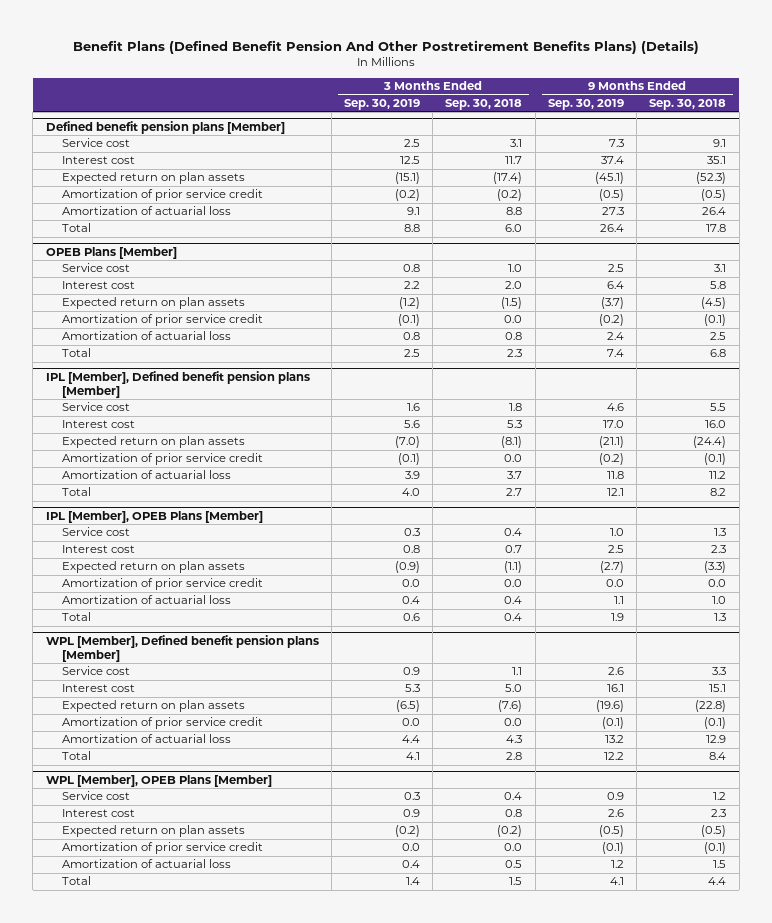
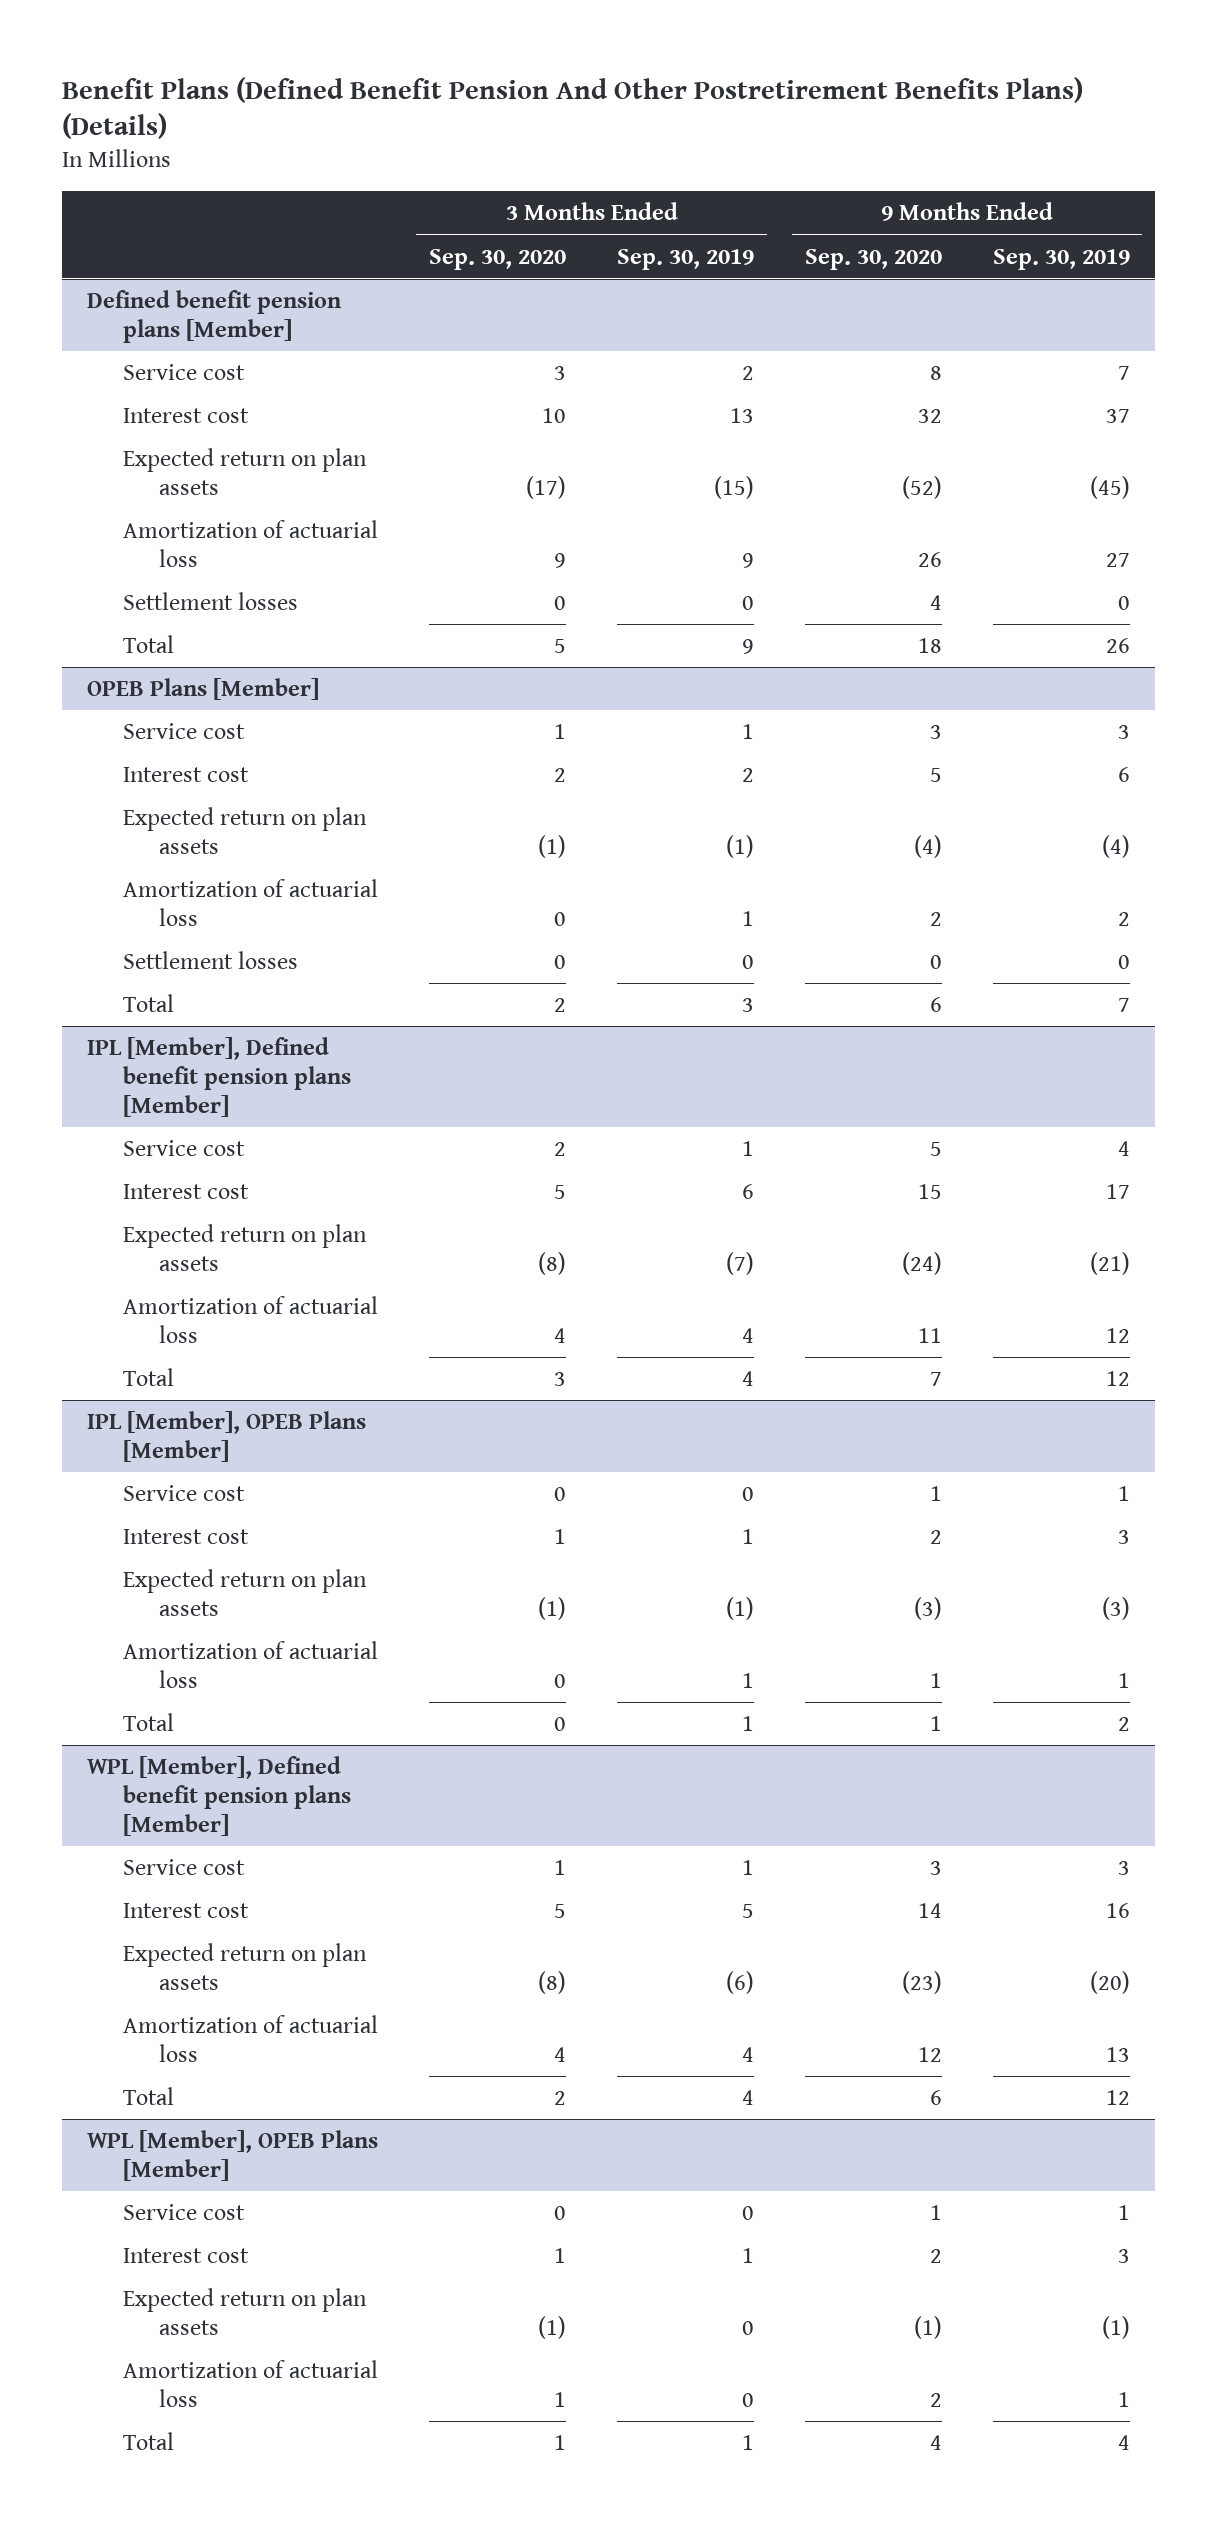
[445,98,523,110] Sep. 30, 2018 -> none
[649,98,727,110] Sep. 30, 2018 -> none
none -> [429,248,567,270] Sep. 30, 2020
none -> [804,248,942,270] Sep. 30, 2020
[61,189,263,202] Amortization of prior service credit -> none
[404,139,421,148] 2.5 -> [742,366,755,381] 2
[608,139,624,148] 7.3 -> [1117,366,1130,381] 7
[400,156,421,165] 12.5 -> [730,408,755,424] 13
[600,156,624,165] 37.4 -> [1105,409,1130,424] 37
[395,172,421,185] (15.1) -> [714,475,755,499] (15)
[594,172,624,185] (45.1) -> [1089,475,1130,499] (45)
[407,207,421,216] 9.1 -> [742,552,755,568] 9
[601,207,624,216] 27.3 -> [1105,552,1130,567] 27
none -> [122,592,298,611] Settlement losses
[404,224,421,233] 8.8 -> [742,639,755,655] 9
[599,224,624,233] 26.4 -> [1105,638,1130,654] 26
[61,314,263,327] Amortization of prior service credit -> none
[403,264,421,273] 0.8 -> [742,724,755,740] 1
[607,264,624,273] 2.5 -> [1117,725,1130,740] 3
[404,281,421,290] 2.2 -> [742,768,755,783] 2
[606,281,624,290] 6.4 -> [1117,767,1130,783] 6
[399,297,421,310] (1.2) -> [726,834,755,858] (1)
[600,297,624,310] (3.7) -> [1101,834,1130,858] (4)
[403,332,421,341] 0.8 -> [742,910,755,926] 1
[606,332,624,341] 2.4 -> [1117,911,1130,926] 2
none -> [122,951,298,970] Settlement losses
[404,349,421,358] 2.5 -> [742,998,755,1013] 3
[606,349,624,358] 7.4 -> [1117,998,1130,1013] 7
[61,453,263,466] Amortization of prior service credit -> none
[407,403,421,412] 1.6 -> [742,1141,755,1157] 1
[606,403,624,412] 4.6 -> [1117,1141,1130,1157] 4
[404,420,421,429] 5.6 -> [742,1184,755,1200] 6
[602,420,624,429] 17.0 -> [1105,1184,1130,1200] 17
[395,436,421,449] (7.0) -> [726,1251,755,1275] (7)
[598,436,624,449] (21.1) -> [1089,1251,1130,1275] (21)
[405,471,421,480] 3.9 -> [742,1327,755,1343] 4
[606,471,624,480] 11.8 -> [1105,1327,1130,1343] 12
[402,488,421,497] 4.0 -> [742,1371,755,1387] 4
[606,488,624,497] 12.1 -> [1105,1371,1130,1387] 12
[61,578,263,591] Amortization of prior service credit -> none
[404,528,421,537] 0.3 -> [742,1487,755,1502] 0
[609,528,624,537] 1.0 -> [1117,1486,1130,1502] 1
[403,545,421,554] 0.8 -> [742,1529,755,1545] 1
[607,545,624,554] 2.5 -> [1117,1530,1130,1545] 3
[395,561,421,574] (0.9) -> [726,1596,755,1620] (1)
[599,561,624,574] (2.7) -> [1101,1596,1130,1620] (3)
[402,596,421,605] 0.4 -> [742,1672,755,1688] 1
[613,596,624,605] 1.1 -> [1117,1672,1130,1688] 1
[403,613,421,622] 0.6 -> [742,1716,755,1732] 1
[610,613,624,622] 1.9 -> [1117,1717,1130,1732] 2
[61,717,263,730] Amortization of prior service credit -> none
[403,667,421,676] 0.9 -> [742,1860,755,1876] 1
[607,667,624,676] 2.6 -> [1117,1861,1130,1876] 3
[405,684,421,693] 5.3 -> [742,1904,755,1919] 5
[606,684,624,693] 16.1 -> [1105,1903,1130,1919] 16
[396,700,421,713] (6.5) -> [726,1970,755,1994] (6)
[595,700,624,713] (19.6) -> [1089,1970,1130,1994] (20)
[402,735,421,744] 4.4 -> [742,2046,755,2062] 4
[604,735,624,744] 13.2 -> [1105,2046,1130,2062] 13
[406,752,421,761] 4.1 -> [742,2090,755,2106] 4
[603,752,624,761] 12.2 -> [1105,2090,1130,2106] 12
[61,842,263,855] Amortization of prior service credit -> none
[404,792,421,801] 0.3 -> [742,2206,755,2221] 0
[606,792,624,801] 0.9 -> [1117,2205,1130,2221] 1
[403,809,421,818] 0.9 -> [742,2248,755,2264] 1
[607,809,624,818] 2.6 -> [1117,2249,1130,2264] 3
[395,825,421,838] (0.2) -> [742,2320,755,2335] 0
[598,825,624,838] (0.5) -> [1101,2315,1130,2339] (1)
[402,860,421,869] 0.4 -> [742,2392,755,2407] 0
[610,860,624,869] 1.2 -> [1117,2391,1130,2407] 1
[406,877,421,886] 1.4 -> [742,2435,755,2451] 1
[609,877,624,886] 4.1 -> [1117,2435,1130,2451] 4

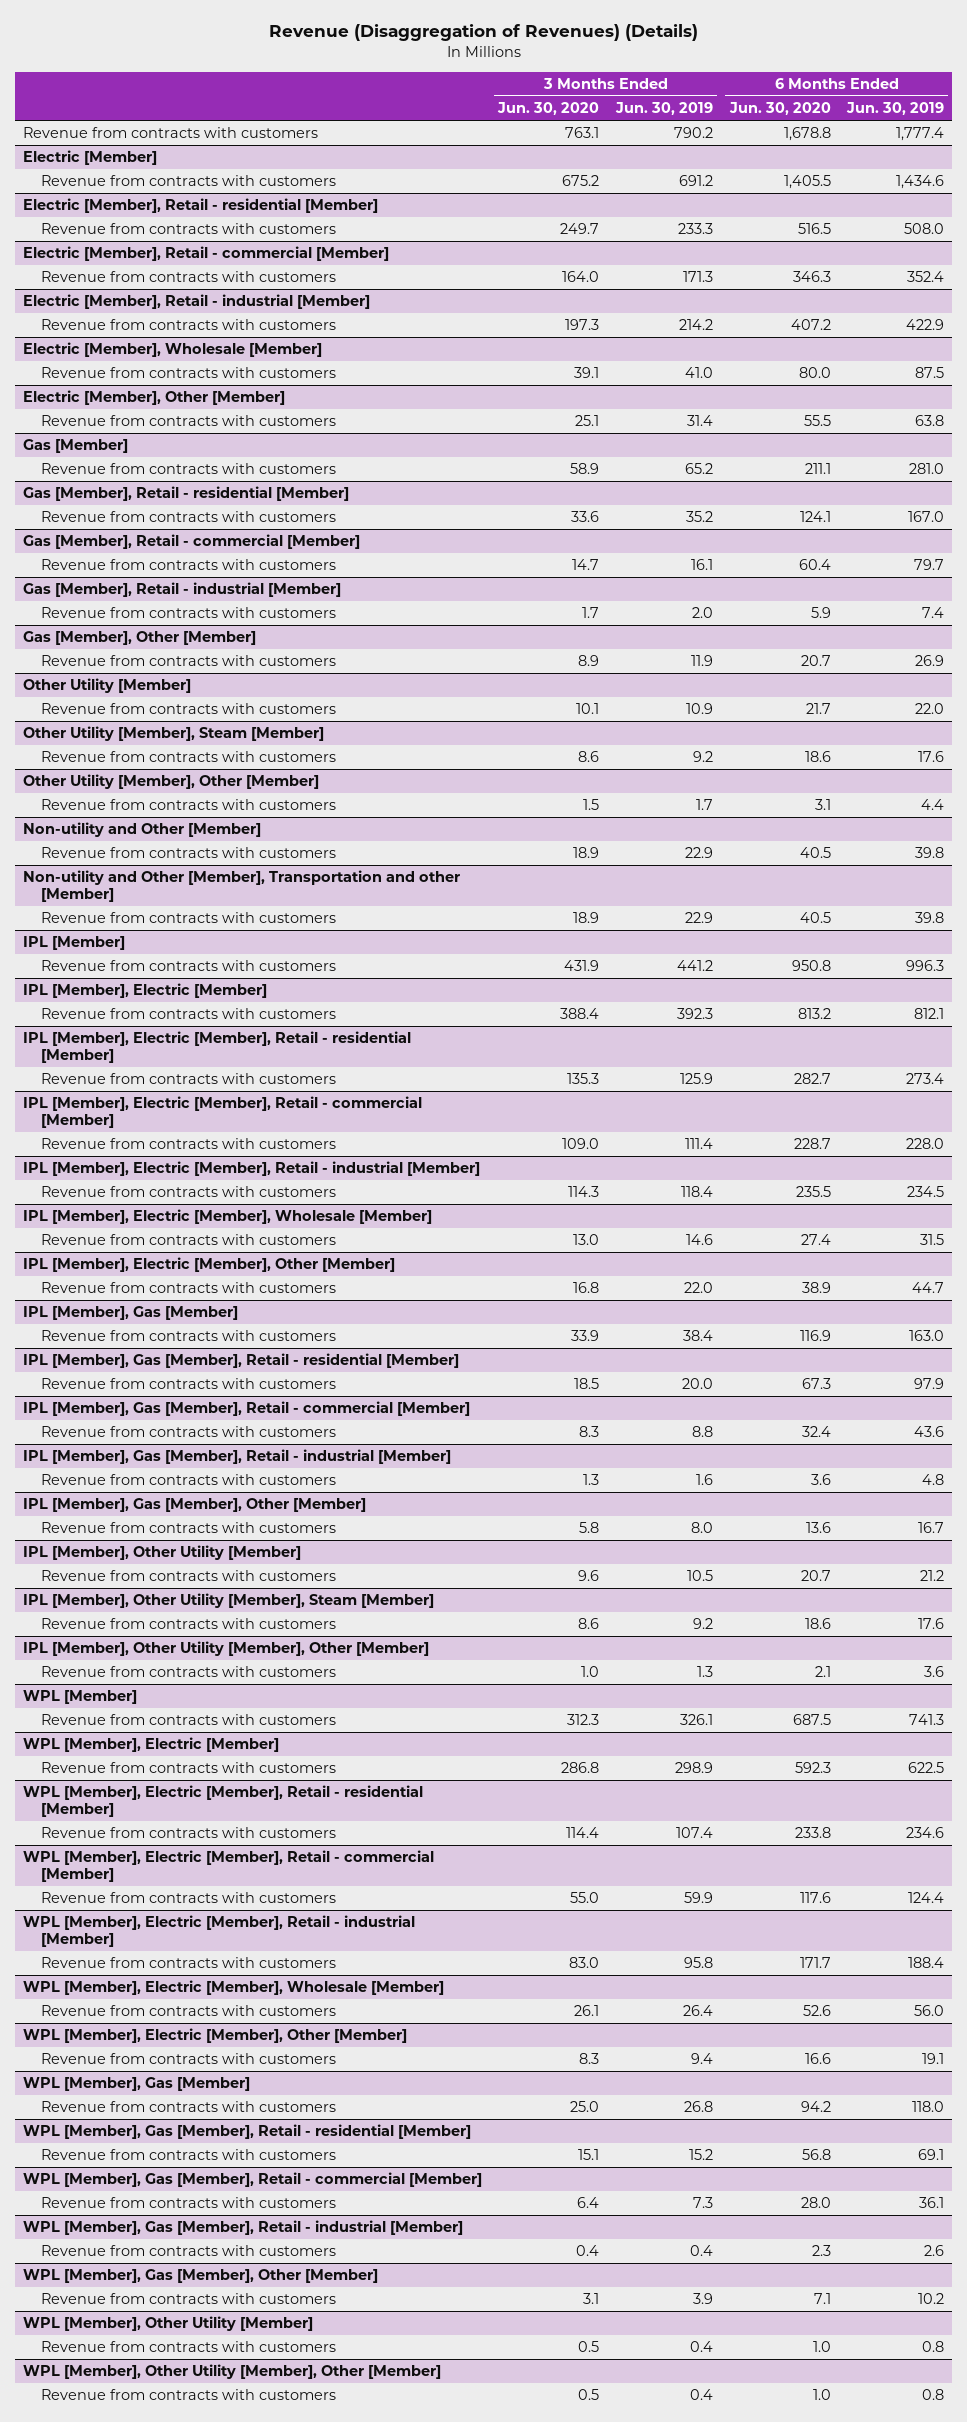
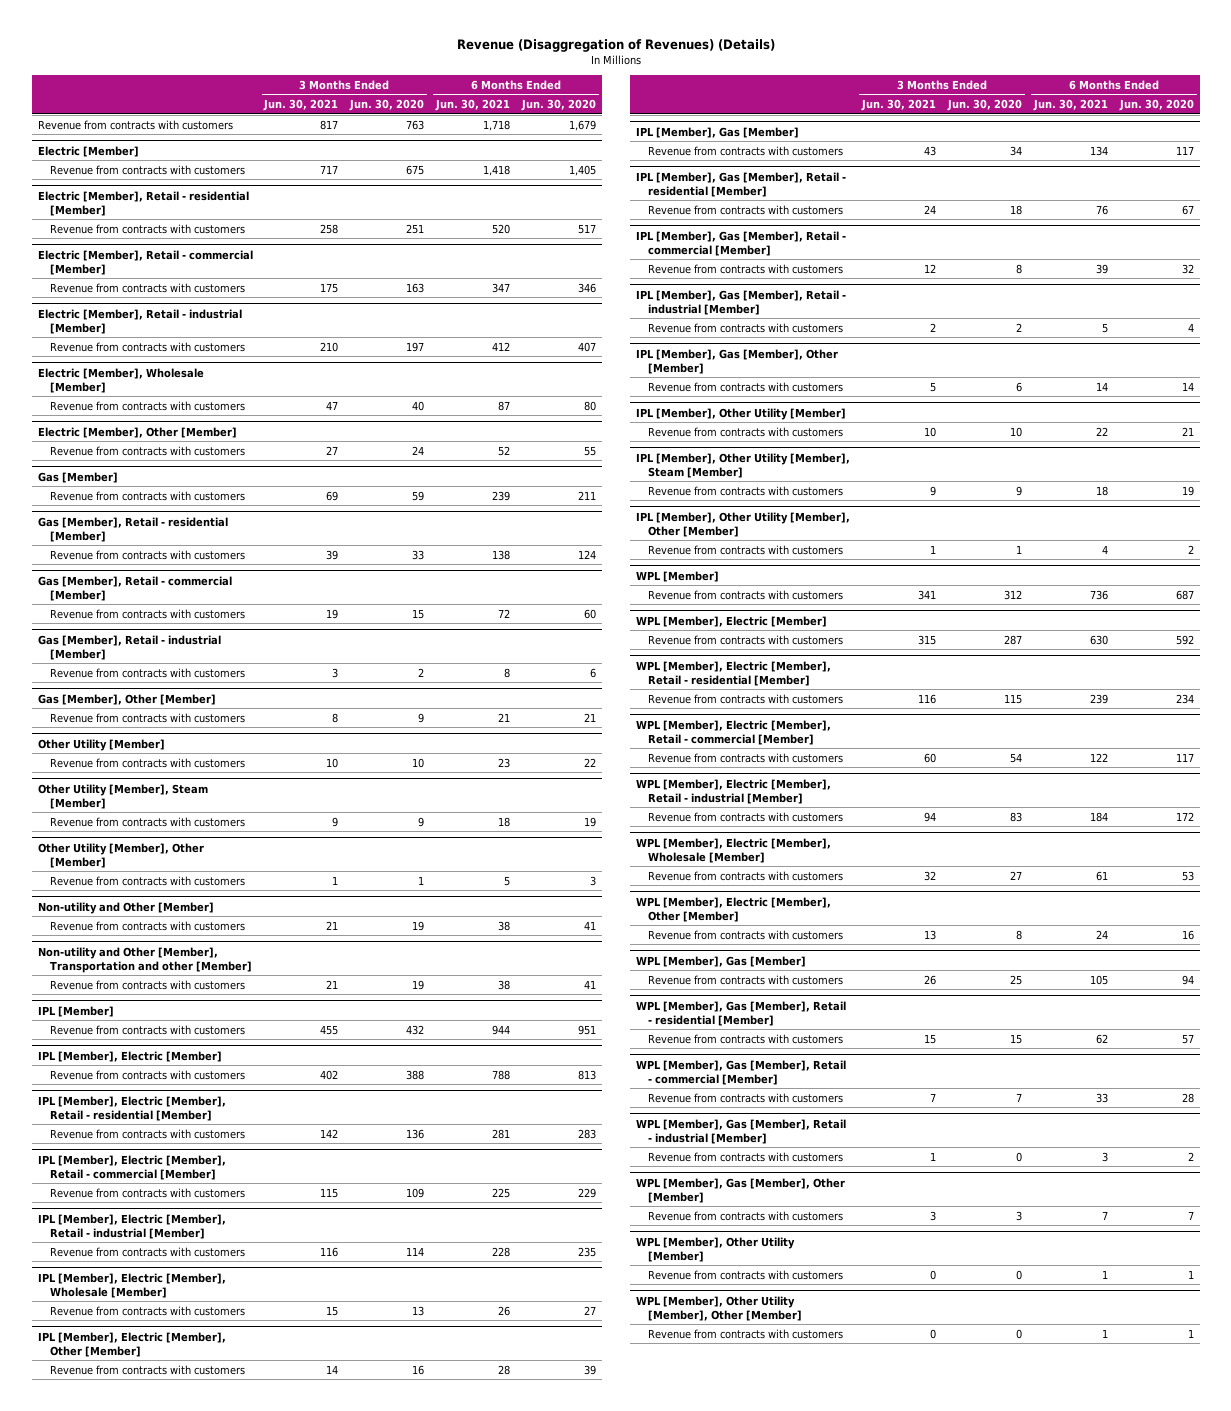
[615,102,714,116] Jun. 30, 2019 -> none
[846,102,945,116] Jun. 30, 2019 -> none
none -> [263,99,339,112] Jun. 30, 2021
none -> [435,99,511,112] Jun. 30, 2021
[565,127,600,139] 763.1 -> [406,119,425,130] 763
[783,127,831,142] 1,678.8 -> [568,119,596,131] 1,679
[562,175,600,187] 675.2 -> [406,164,425,175] 675
[783,175,831,190] 1,405.5 -> [568,164,596,176] 1,405
[560,223,600,235] 249.7 -> [406,223,425,234] 251
[797,223,831,235] 516.5 -> [577,223,596,234] 517
[562,271,600,283] 164.0 -> [406,282,425,293] 163
[792,271,831,283] 346.3 -> [577,282,596,293] 346
[565,319,600,331] 197.3 -> [406,341,425,352] 197
[790,319,831,331] 407.2 -> [577,341,596,352] 407
[574,367,600,379] 39.1 -> [412,400,425,411] 40
[798,367,831,379] 80.0 -> [583,400,596,411] 80
[575,415,600,427] 25.1 -> [412,445,425,455] 24
[803,415,831,427] 55.5 -> [583,445,596,456] 55
[570,463,600,475] 58.9 -> [412,490,425,501] 59
[804,463,831,475] 211.1 -> [577,490,596,500] 211
[571,511,600,523] 33.6 -> [412,549,425,560] 33
[799,511,831,523] 124.1 -> [577,549,596,559] 124
[572,559,600,571] 14.7 -> [412,608,425,619] 15
[798,559,831,571] 60.4 -> [583,608,596,619] 60
[582,607,600,619] 1.7 -> [418,667,425,677] 2
[810,607,831,619] 5.9 -> [589,667,596,678] 6
[578,655,600,667] 8.9 -> [418,712,425,723] 9
[800,655,831,667] 20.7 -> [583,712,596,722] 21
[576,703,600,715] 10.1 -> [412,757,425,768] 10
[805,703,831,715] 21.7 -> [583,757,596,767] 22
[578,751,600,763] 8.6 -> [418,816,425,827] 9
[804,751,831,763] 18.6 -> [583,816,596,827] 19
[583,799,600,811] 1.5 -> [418,875,425,885] 1
[814,799,831,811] 3.1 -> [589,875,596,886] 3
[573,847,600,859] 18.9 -> [412,920,425,931] 19
[799,847,831,859] 40.5 -> [583,920,596,930] 41
[573,912,600,924] 18.9 -> [412,979,425,990] 19
[799,912,831,924] 40.5 -> [583,979,596,989] 41
[564,960,600,972] 431.9 -> [406,1024,425,1035] 432
[791,960,831,972] 950.8 -> [577,1024,596,1035] 951
[560,1008,600,1020] 388.4 -> [406,1069,425,1080] 388
[797,1008,831,1020] 813.2 -> [577,1069,596,1080] 813
[567,1073,600,1085] 135.3 -> [406,1128,425,1139] 136
[793,1073,831,1085] 282.7 -> [577,1128,596,1139] 283
[562,1138,600,1150] 109.0 -> [406,1187,425,1198] 109
[793,1138,831,1150] 228.7 -> [577,1187,596,1198] 229
[568,1186,600,1198] 114.3 -> [406,1246,425,1256] 114
[795,1186,831,1198] 235.5 -> [577,1246,596,1257] 235
[573,1234,600,1246] 13.0 -> [412,1305,425,1316] 13
[800,1234,831,1246] 27.4 -> [583,1305,596,1315] 27
[573,1282,600,1294] 16.8 -> [412,1364,425,1375] 16
[801,1282,831,1294] 38.9 -> [583,1364,596,1375] 39
[571,1330,600,1342] 33.9 -> [1010,145,1023,156] 34
[799,1330,831,1342] 116.9 -> [1175,145,1194,155] 117
[574,1378,600,1390] 18.5 -> [1010,204,1023,215] 18
[801,1378,831,1390] 67.3 -> [1181,204,1194,215] 67
[579,1426,600,1438] 8.3 -> [1016,263,1023,274] 8
[801,1426,831,1438] 32.4 -> [1181,263,1194,274] 32
[583,1474,600,1486] 1.3 -> [1016,322,1023,332] 2
[810,1474,831,1486] 3.6 -> [1187,322,1194,332] 4
[579,1522,600,1534] 5.8 -> [1016,381,1023,392] 6
[805,1522,831,1534] 13.6 -> [1181,381,1194,391] 14
[578,1570,600,1582] 9.6 -> [1010,426,1023,437] 10
[800,1570,831,1582] 20.7 -> [1181,426,1194,436] 21
[578,1618,600,1630] 8.6 -> [1016,485,1023,496] 9
[804,1618,831,1630] 18.6 -> [1181,485,1194,496] 19
[581,1666,600,1678] 1.0 -> [1016,544,1023,554] 1
[814,1666,831,1678] 2.1 -> [1187,544,1194,554] 2
[567,1714,600,1726] 312.3 -> [1004,589,1023,600] 312
[792,1714,831,1726] 687.5 -> [1175,589,1194,600] 687
[561,1762,600,1774] 286.8 -> [1004,634,1023,645] 287
[794,1762,831,1774] 592.3 -> [1175,634,1194,645] 592
[566,1827,600,1839] 114.4 -> [1004,693,1023,704] 115
[794,1827,831,1839] 233.8 -> [1175,693,1194,704] 234
[570,1892,600,1904] 55.0 -> [1010,752,1023,763] 54
[799,1892,831,1904] 117.6 -> [1175,752,1194,762] 117
[569,1957,600,1969] 83.0 -> [1010,811,1023,822] 83
[799,1957,831,1969] 171.7 -> [1175,811,1194,821] 172
[574,2005,600,2017] 26.1 -> [1010,870,1023,880] 27
[802,2005,831,2017] 52.6 -> [1181,870,1194,881] 53
[579,2053,600,2065] 8.3 -> [1016,929,1023,940] 8
[804,2053,831,2065] 16.6 -> [1181,929,1194,940] 16
[570,2101,600,2113] 25.0 -> [1010,974,1023,985] 25
[800,2101,831,2113] 94.2 -> [1181,974,1194,985] 94
[578,2149,600,2161] 15.1 -> [1010,1033,1023,1044] 15
[801,2149,831,2161] 56.8 -> [1181,1033,1194,1044] 57
[577,2197,600,2209] 6.4 -> [1016,1092,1023,1102] 7
[800,2197,831,2209] 28.0 -> [1181,1092,1194,1103] 28
[576,2245,600,2257] 0.4 -> [1016,1151,1023,1162] 0
[811,2245,831,2257] 2.3 -> [1187,1151,1194,1161] 2
[583,2293,600,2305] 3.1 -> [1016,1210,1023,1221] 3
[813,2293,831,2305] 7.1 -> [1187,1210,1194,1220] 7
[578,2341,600,2353] 0.5 -> [1016,1269,1023,1280] 0
[812,2341,831,2353] 1.0 -> [1187,1269,1194,1279] 1
[578,2389,600,2401] 0.5 -> [1016,1328,1023,1339] 0
[812,2389,831,2401] 1.0 -> [1187,1328,1194,1338] 1

